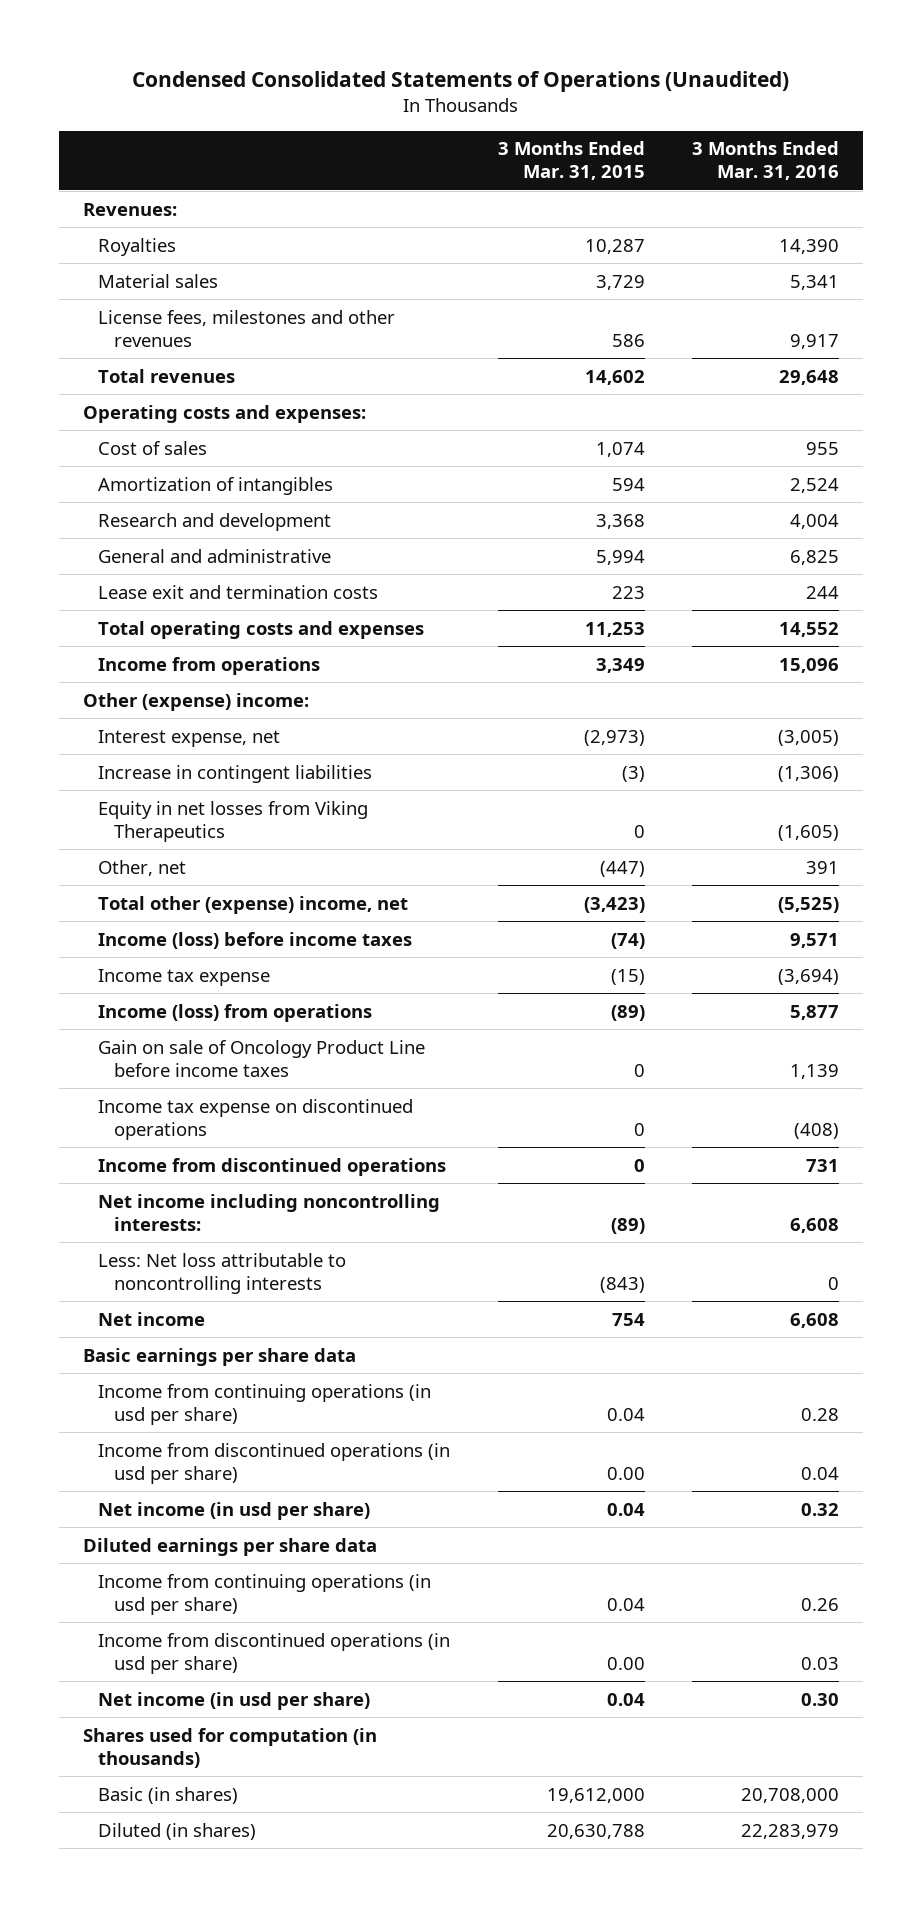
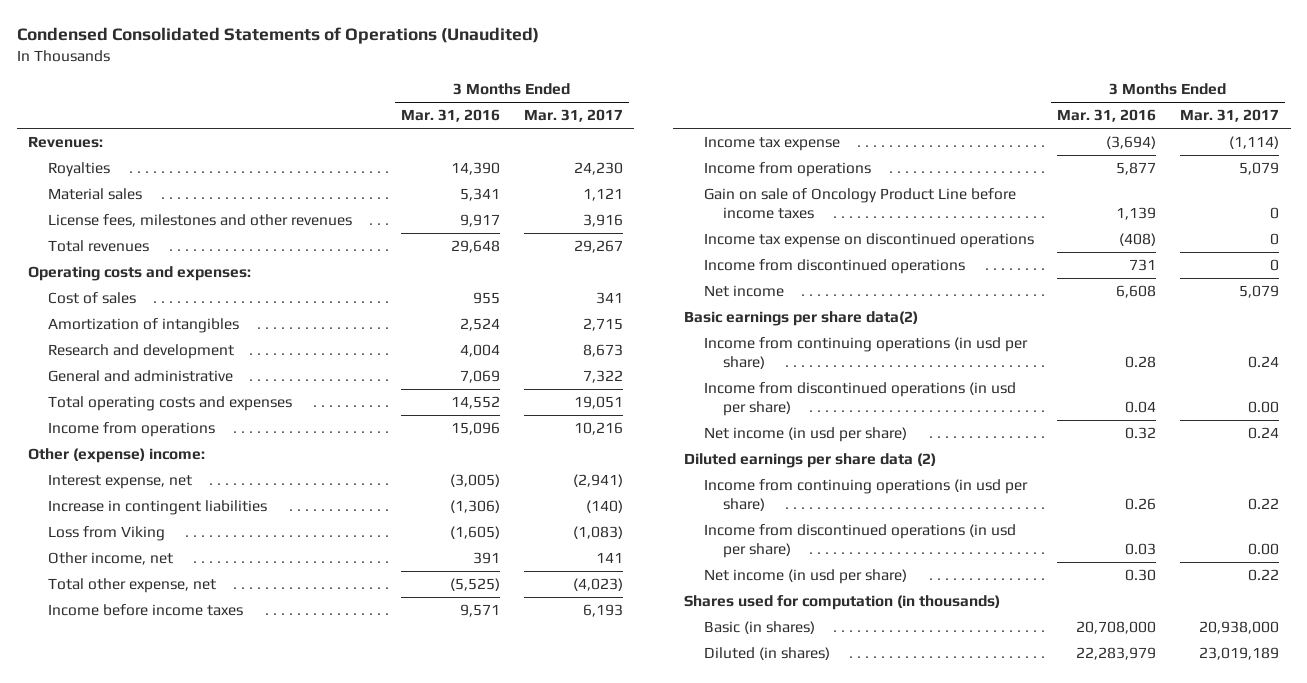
[497,141,645,181] 3 Months Ended Mar. 31, 2015 -> none
none -> [523,109,623,123] Mar. 31, 2017
[98,584,379,599] Lease exit and termination costs -> none
[790,549,840,565] 6,825 -> [460,370,501,384] 7,069
[98,800,369,842] Equity in net losses from Viking Therapeutics -> [47,526,165,542] Loss from Viking
[98,859,187,876] Other, net -> [47,552,173,566] Other income, net
[98,895,409,914] Total other (expense) income, net -> [47,578,216,594] Total other expense, net
[98,931,413,949] Income (loss) before income taxes -> [47,604,243,617] Income before income taxes
[98,1003,373,1022] Income (loss) from operations -> [703,162,871,178] Income from operations
[98,1193,441,1231] Net income including noncontrolling interests: -> none
[98,1252,347,1294] Less: Net loss attributable to noncontrolling interests -> none
[82,1347,356,1366] Basic earnings per share data -> [684,311,919,327] Basic earnings per share data(2)
[82,1537,377,1556] Diluted earnings per share data -> [684,453,937,469] Diluted earnings per share data (2)

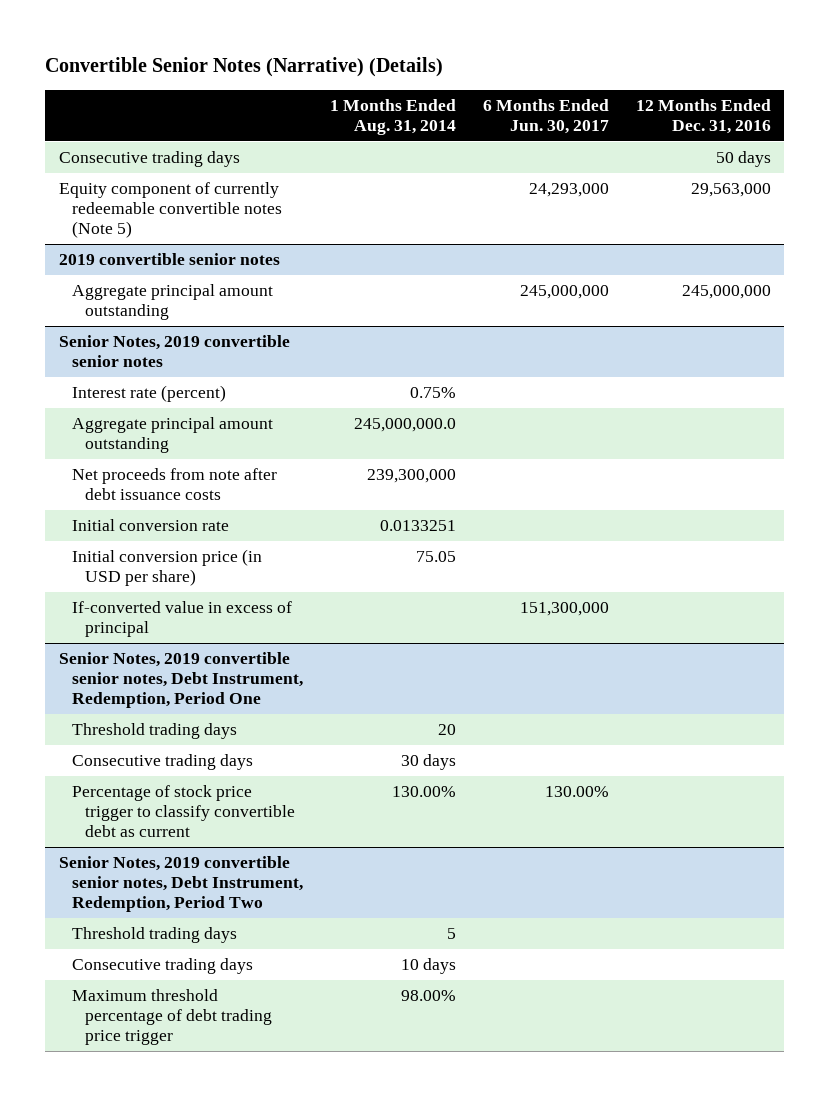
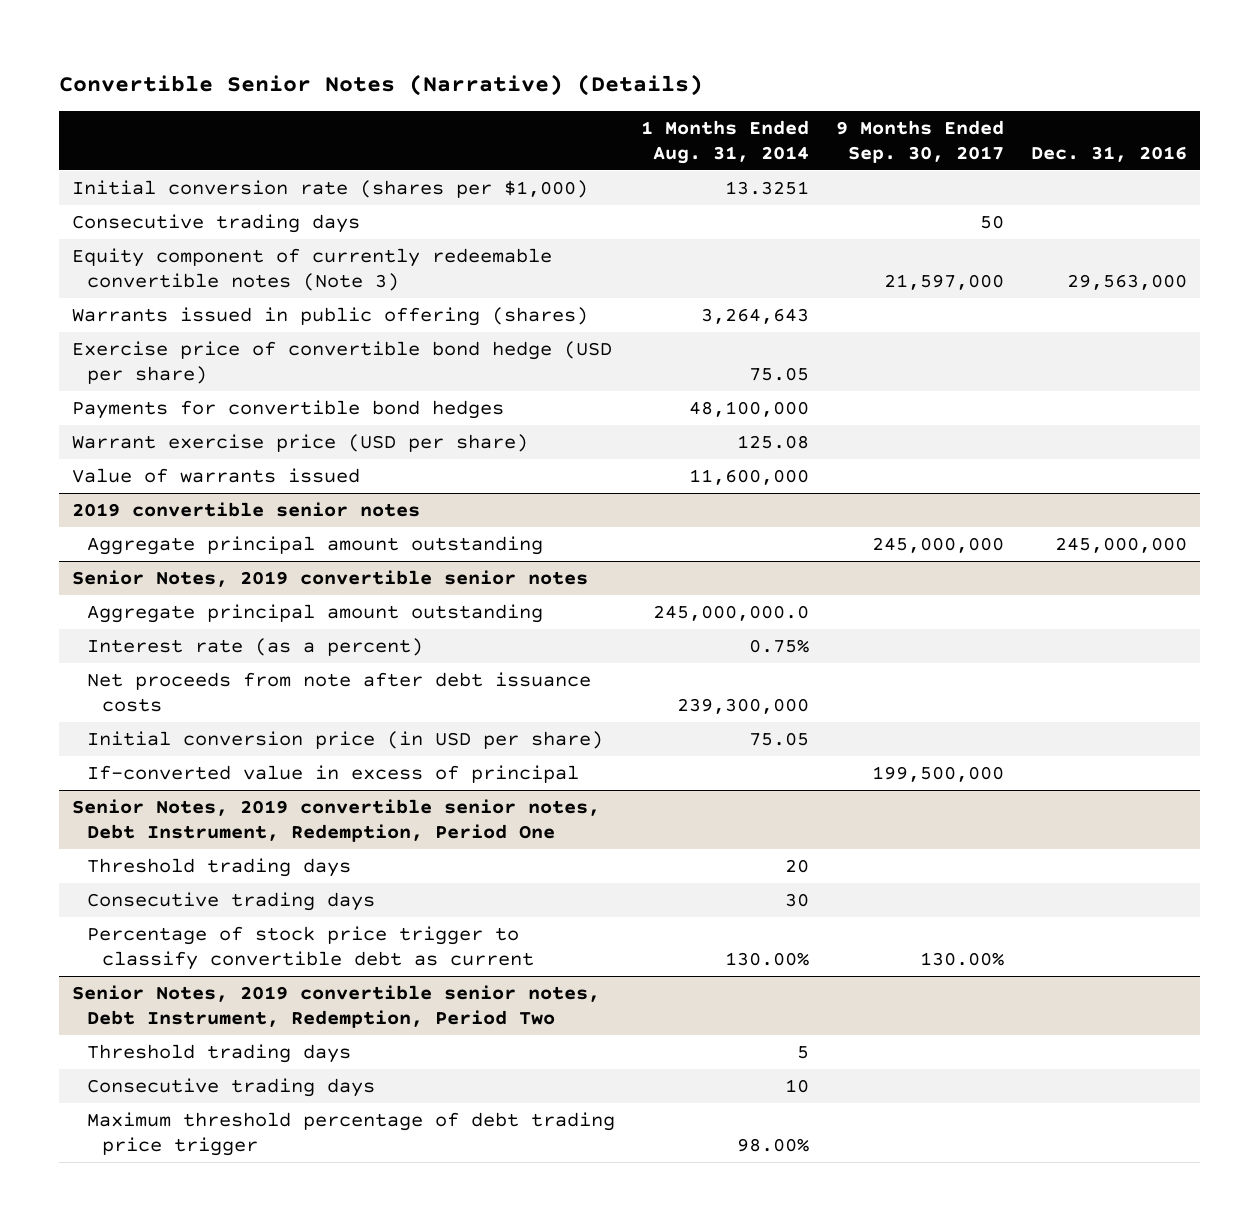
[482,98,609,135] 6 Months Ended Jun. 30, 2017 -> none
[635,98,771,135] 12 Months Ended Dec. 31, 2016 -> none
none -> [836,120,1005,164] 9 Months Ended Sep. 30, 2017
none -> [1030,146,1187,163] Dec. 31, 2016
none -> [72,180,589,199] Initial conversion rate (shares per $1,000)
[58,182,283,239] Equity component of currently redeemable convertible notes (Note 5) -> [72,248,553,291] Equity component of currently redeemable convertible notes (Note 3)
none -> [72,307,589,327] Warrants issued in public offering (shares)
none -> [72,341,613,384] Exercise price of convertible bond hedge (USD per share)
none -> [72,400,505,420] Payments for convertible bond hedges
none -> [72,434,529,453] Warrant exercise price (USD per share)
none -> [72,468,361,484] Value of warrants issued
[72,385,227,403] Interest rate (percent) -> none
none -> [86,638,423,657] Interest rate (as a percent)
[72,519,230,532] Initial conversion rate -> none
[400,754,456,771] 30 days -> [785,893,810,908] 30
[400,958,456,975] 10 days -> [785,1079,810,1094] 10

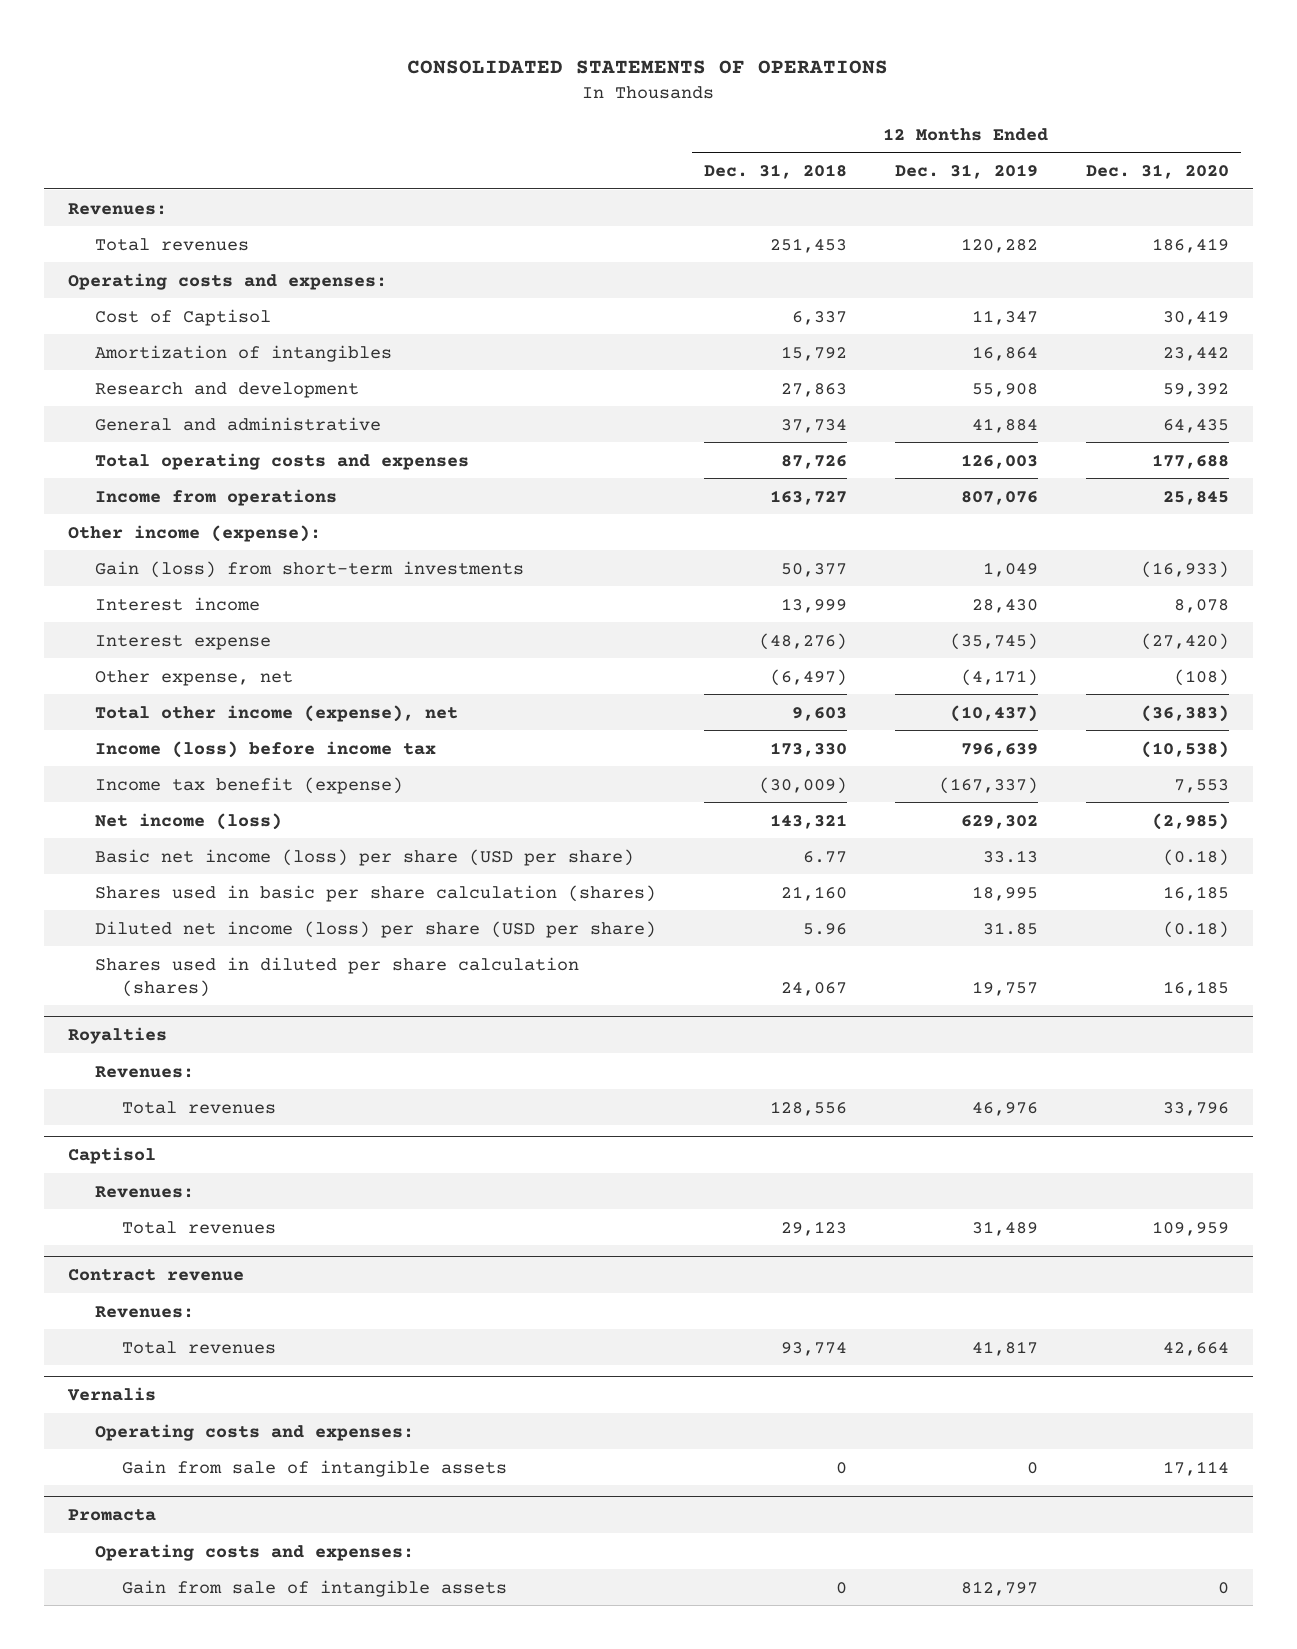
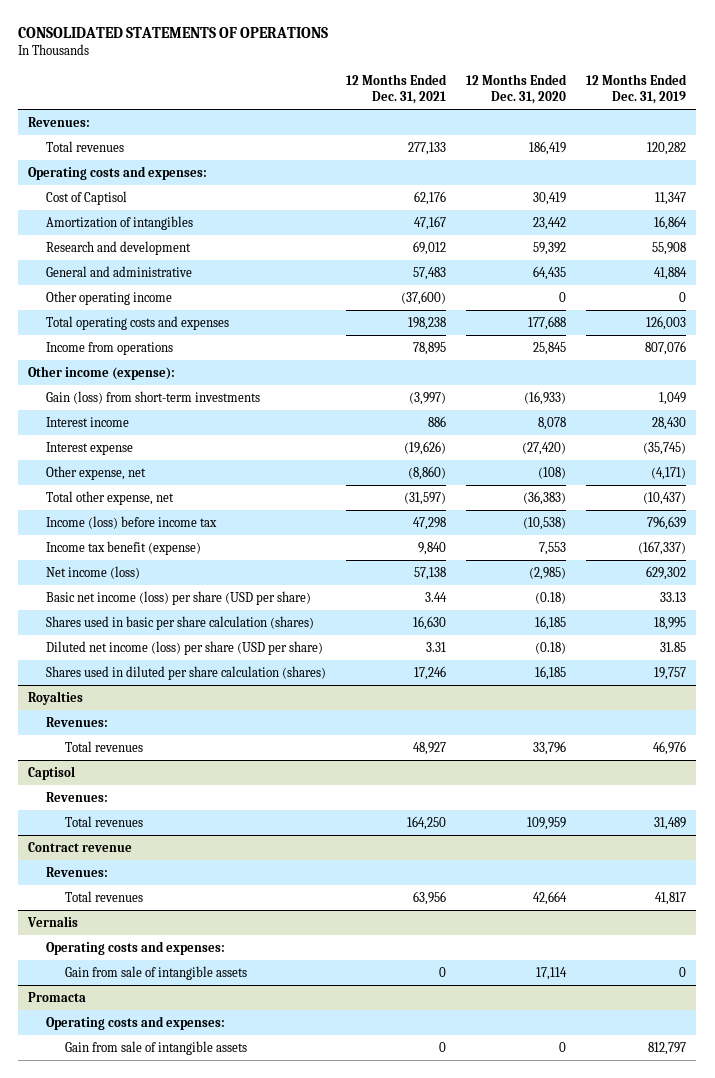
[703,164,847,180] Dec. 31, 2018 -> none
none -> [346,74,448,104] 12 Months Ended Dec. 31, 2021
none -> [46,290,173,305] Other operating income
[94,704,458,722] Total other income (expense), net -> [46,490,175,505] Total other expense, net

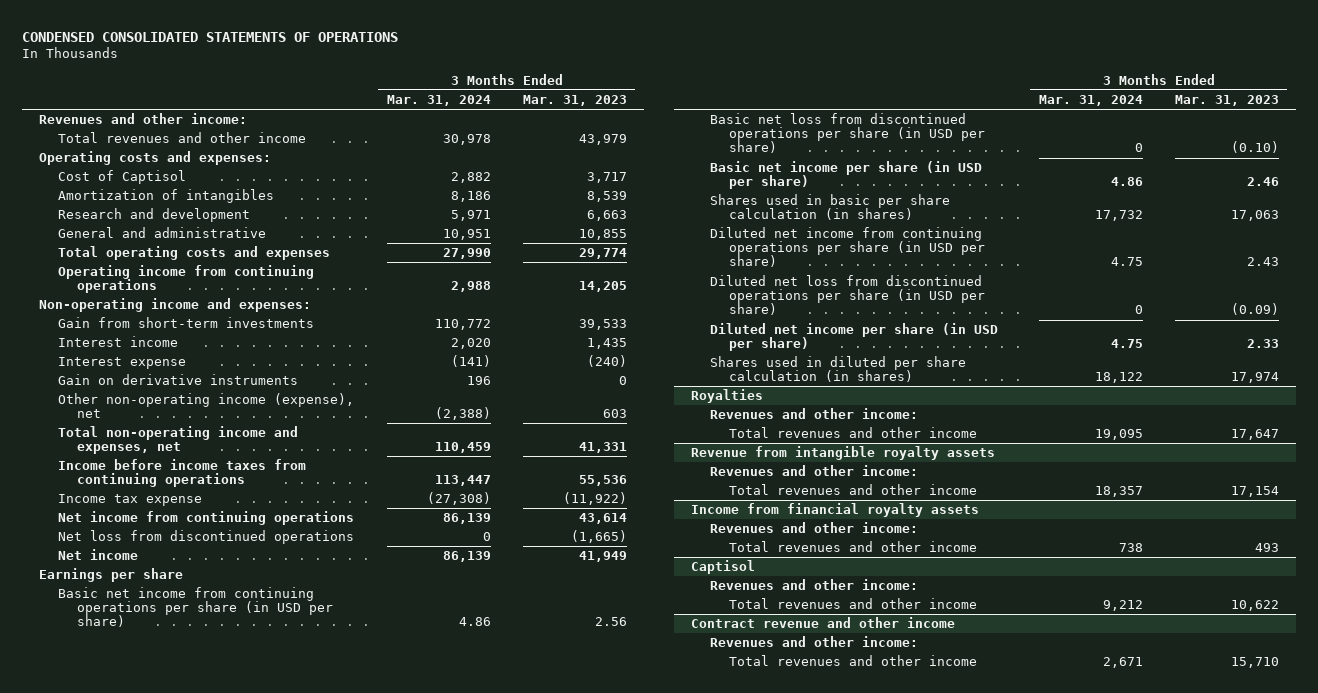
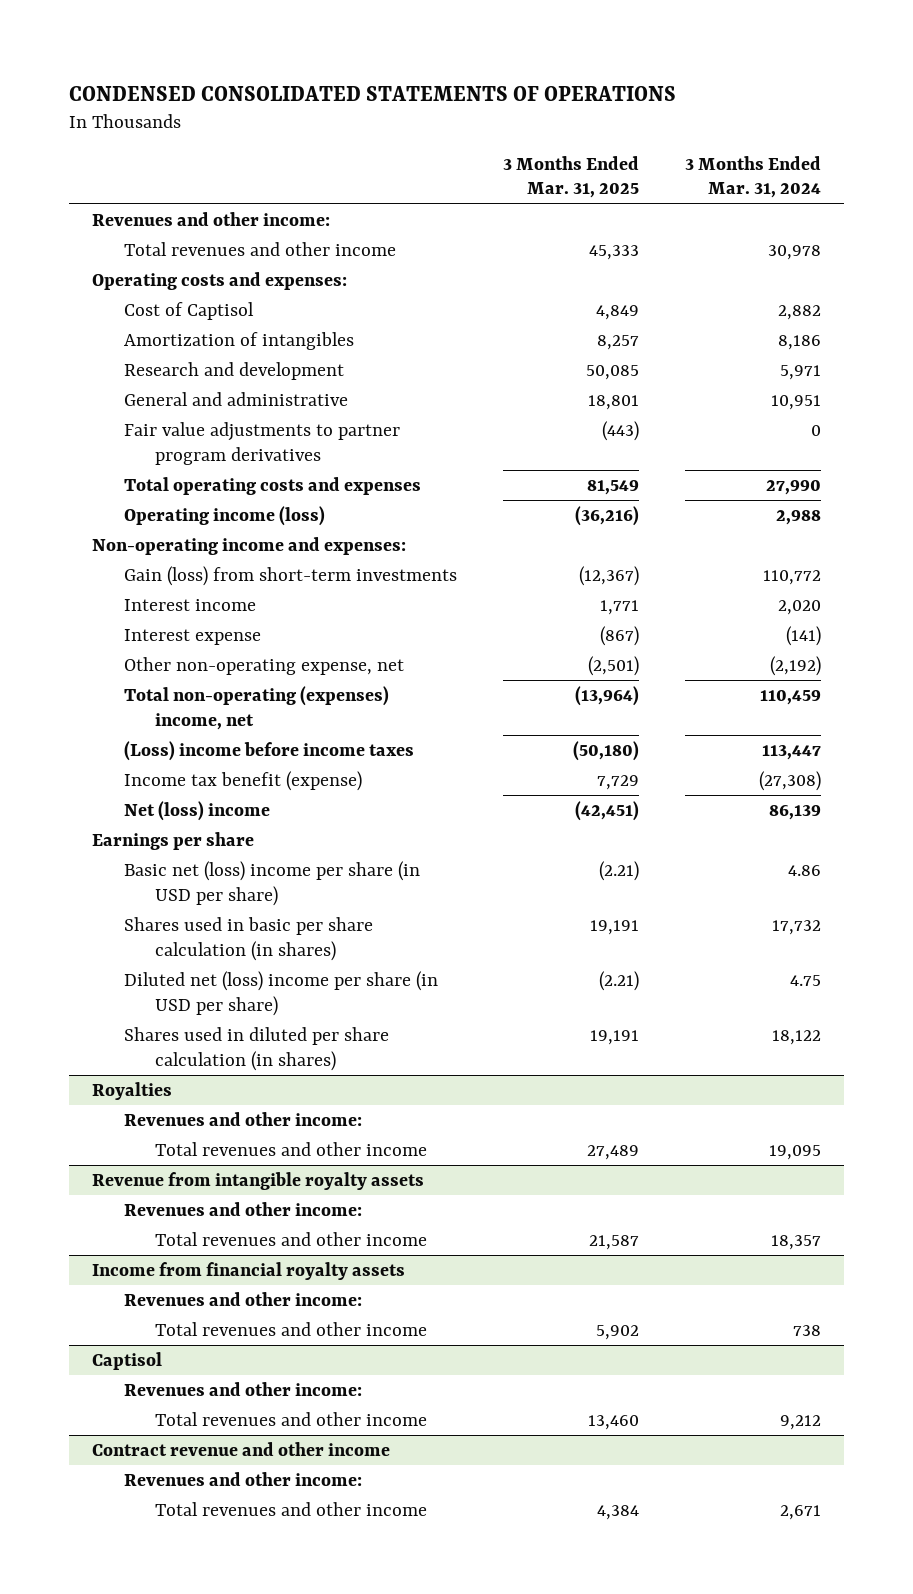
[523,94,628,106] Mar. 31, 2023 -> none
none -> [502,155,639,199] 3 Months Ended Mar. 31, 2025
none -> [123,421,400,465] Fair value adjustments to partner program derivatives
[57,265,314,294] Operating income from continuing operations -> [123,505,325,526] Operating income (loss)
[57,317,314,329] Gain from short-term investments -> [123,565,457,586] Gain (loss) from short-term investments
[57,374,298,386] Gain on derivative instruments -> none
[57,511,354,526] Net income from continuing operations -> none
[57,530,354,545] Net loss from discontinued operations -> none
[57,393,354,419] Other non-operating income (expense), net -> [123,656,404,675] Other non-operating expense, net
[434,407,491,421] (2,388) -> [769,655,821,676] (2,192)
[57,426,298,455] Total non-operating income and expenses, net -> [123,685,389,730] Total non-operating (expenses) income, net
[57,459,306,488] Income before income taxes from continuing operations -> [123,740,414,761] (Loss) income before income taxes
[57,494,202,507] Income tax expense -> [123,770,362,791] Income tax benefit (expense)
[57,549,138,561] Net income -> [123,800,270,821] Net (loss) income
[57,587,334,628] Basic net income from continuing operations per share (in USD per share) -> none
[709,113,985,154] Basic net loss from discontinued operations per share (in USD per share) -> none
[709,161,982,190] Basic net income per share (in USD per share) -> [123,860,420,906] Basic net (loss) income per share (in USD per share)
[709,227,985,268] Diluted net income from continuing operations per share (in USD per share) -> none
[709,275,985,316] Diluted net loss from discontinued operations per share (in USD per share) -> none
[709,323,998,352] Diluted net income per share (in USD per share) -> [123,970,438,1016] Diluted net (loss) income per share (in USD per share)

